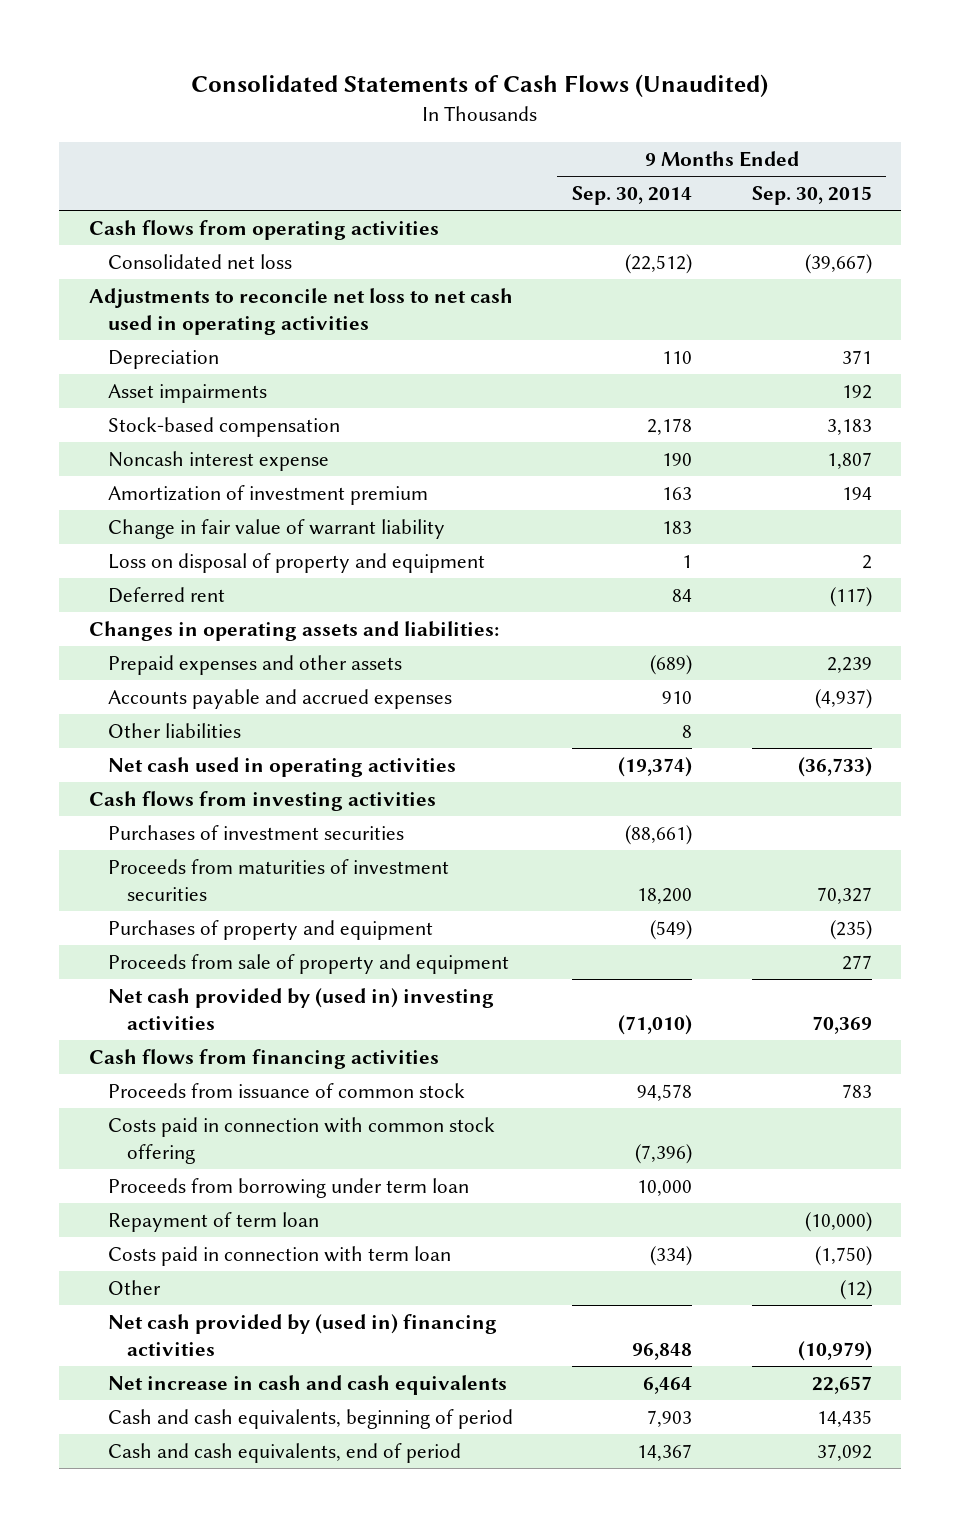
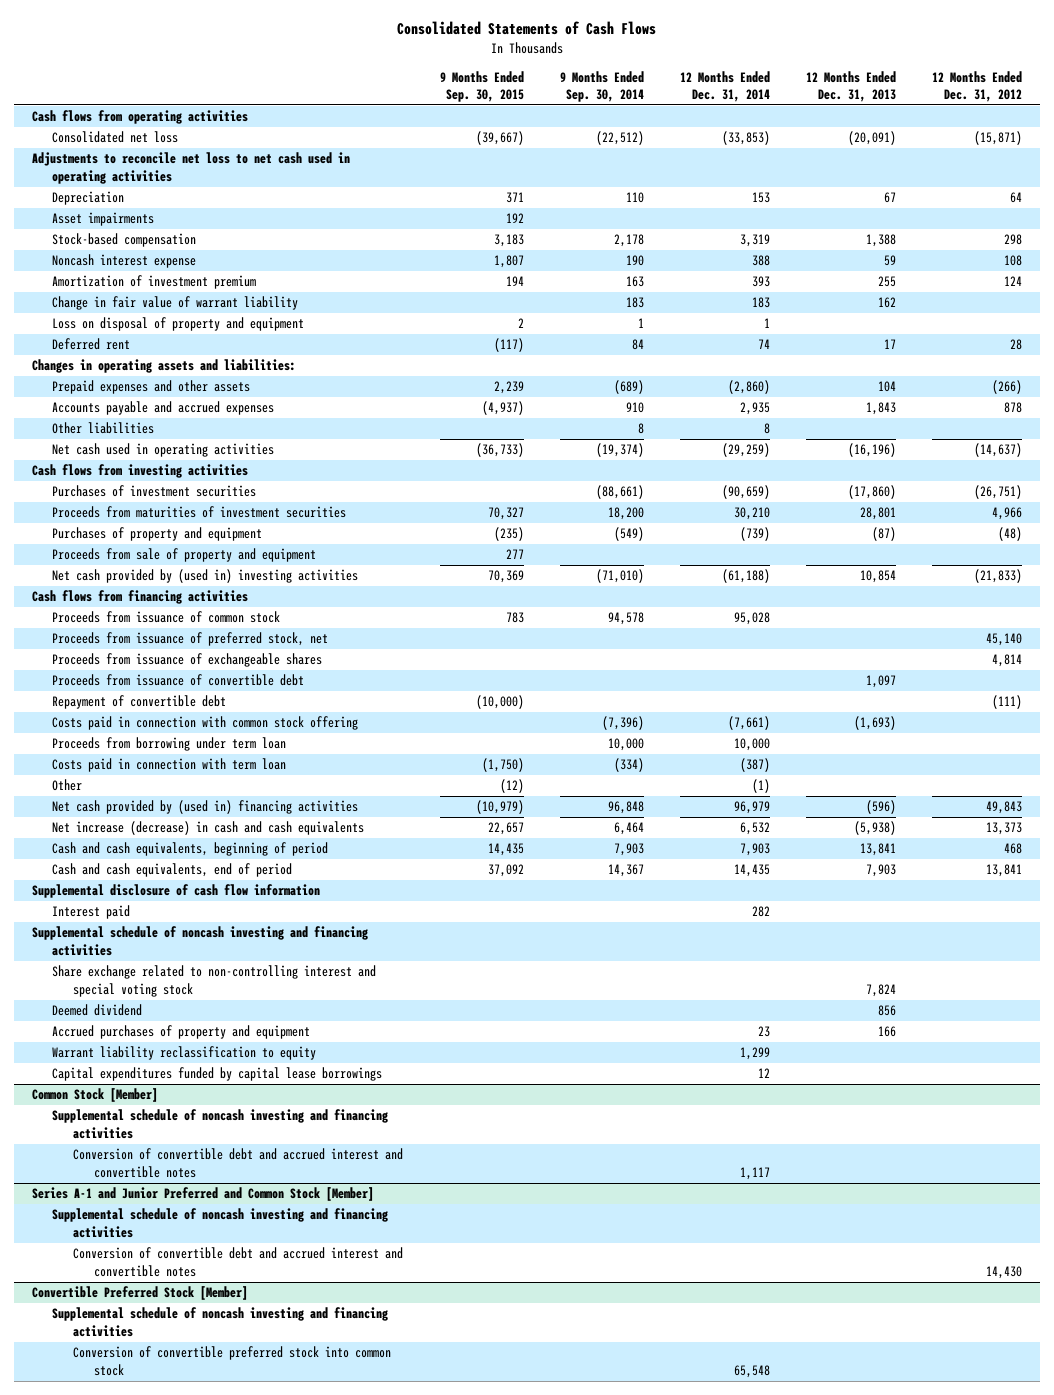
[191,73,769,97] Consolidated Statements of Cash Flows (Unaudited) -> [396,21,656,36] Consolidated Statements of Cash Flows
none -> [679,70,770,102] 12 Months Ended Dec. 31, 2014
none -> [805,70,896,102] 12 Months Ended Dec. 31, 2013
none -> [932,70,1023,102] 12 Months Ended Dec. 31, 2012
none -> [52,632,329,647] Proceeds from issuance of preferred stock, net
none -> [52,653,323,668] Proceeds from issuance of exchangeable shares
none -> [52,674,305,687] Proceeds from issuance of convertible debt
none -> [52,695,227,710] Repayment of convertible debt
[108,1212,320,1233] Repayment of term loan -> none
[108,1375,508,1396] Net increase in cash and cash equivalents -> [52,821,365,836] Net increase (decrease) in cash and cash equivalents
none -> [31,884,320,899] Supplemental disclosure of cash flow information
none -> [52,905,131,920] Interest paid
none -> [31,926,368,956] Supplemental schedule of noncash investing and financing activities
none -> [52,965,377,997] Share exchange related to non-controlling interest and special voting stock
none -> [52,1004,143,1017] Deemed dividend
none -> [52,1025,311,1040] Accrued purchases of property and equipment
none -> [52,1046,317,1061] Warrant liability reclassification to equity
none -> [52,1067,383,1082] Capital expenditures funded by capital lease borrowings
none -> [31,1088,158,1103] Common Stock [Member]
none -> [52,1109,389,1139] Supplemental schedule of noncash investing and financing activities
none -> [73,1148,404,1178] Conversion of convertible debt and accrued interest and convertible notes
none -> [31,1187,374,1202] Series A-1 and Junior Preferred and Common Stock [Member]
none -> [52,1208,389,1238] Supplemental schedule of noncash investing and financing activities
none -> [73,1247,404,1277] Conversion of convertible debt and accrued interest and convertible notes
none -> [31,1286,248,1301] Convertible Preferred Stock [Member]
none -> [52,1307,389,1337] Supplemental schedule of noncash investing and financing activities
none -> [73,1346,392,1376] Conversion of convertible preferred stock into common stock

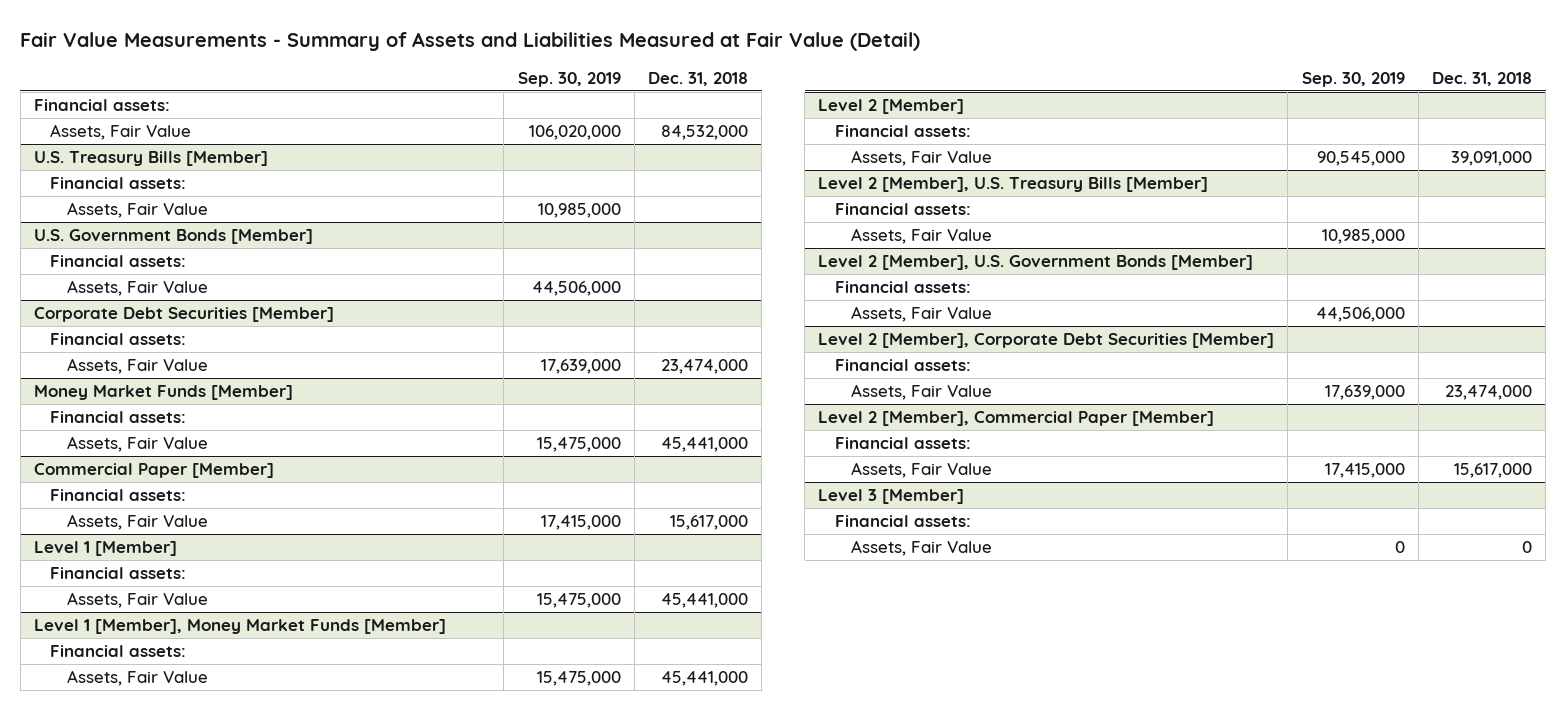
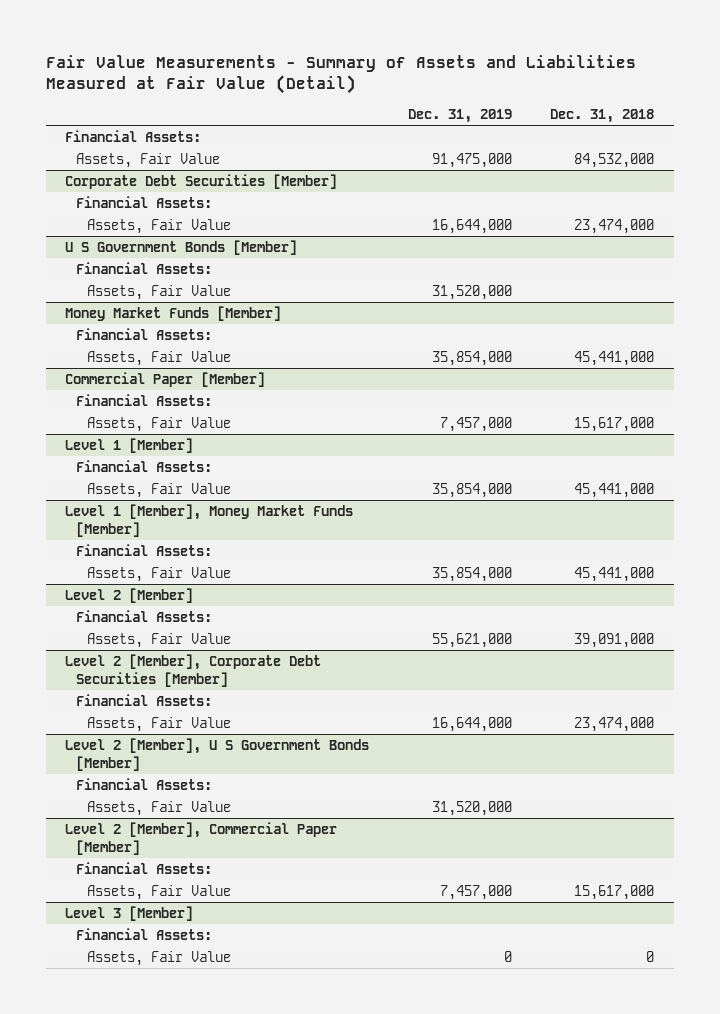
[517,71,621,87] Sep. 30, 2019 -> none
none -> [407,109,512,124] Dec. 31, 2019
[34,99,171,112] Financial assets: -> [65,129,202,142] Financial Assets:
[34,151,269,167] U.S. Treasury Bills [Member] -> none
[50,177,187,190] Financial assets: -> none
[66,202,208,219] Assets, Fair Value -> none
[34,229,314,245] U.S. Government Bonds [Member] -> none
[50,255,187,268] Financial assets: -> none
[66,280,208,297] Assets, Fair Value -> none
[50,333,187,346] Financial assets: -> [76,195,213,208] Financial Assets:
none -> [65,239,298,255] U S Government Bonds [Member]
none -> [76,261,213,274] Financial Assets:
none -> [87,284,232,300] Assets, Fair Value
[50,411,187,424] Financial assets: -> [76,327,213,340] Financial Assets:
[50,489,187,502] Financial assets: -> [76,393,213,406] Financial Assets:
[50,567,187,580] Financial assets: -> [76,459,213,472] Financial Assets:
[50,645,187,658] Financial assets: -> [76,543,213,556] Financial Assets:
[834,125,971,138] Financial assets: -> [76,609,213,622] Financial Assets:
[818,177,1209,193] Level 2 [Member], U.S. Treasury Bills [Member] -> none
[834,203,971,216] Financial assets: -> none
[850,228,992,245] Assets, Fair Value -> none
[818,255,1254,271] Level 2 [Member], U.S. Government Bonds [Member] -> none
[834,281,971,294] Financial assets: -> none
[850,306,992,323] Assets, Fair Value -> none
[834,359,971,372] Financial assets: -> [76,693,213,706] Financial Assets:
none -> [65,737,370,771] Level 2 [Member], U S Government Bonds [Member]
none -> [76,777,213,790] Financial Assets:
none -> [87,800,232,816] Assets, Fair Value
[834,437,971,450] Financial assets: -> [76,861,213,874] Financial Assets:
[834,515,971,528] Financial assets: -> [76,927,213,940] Financial Assets:

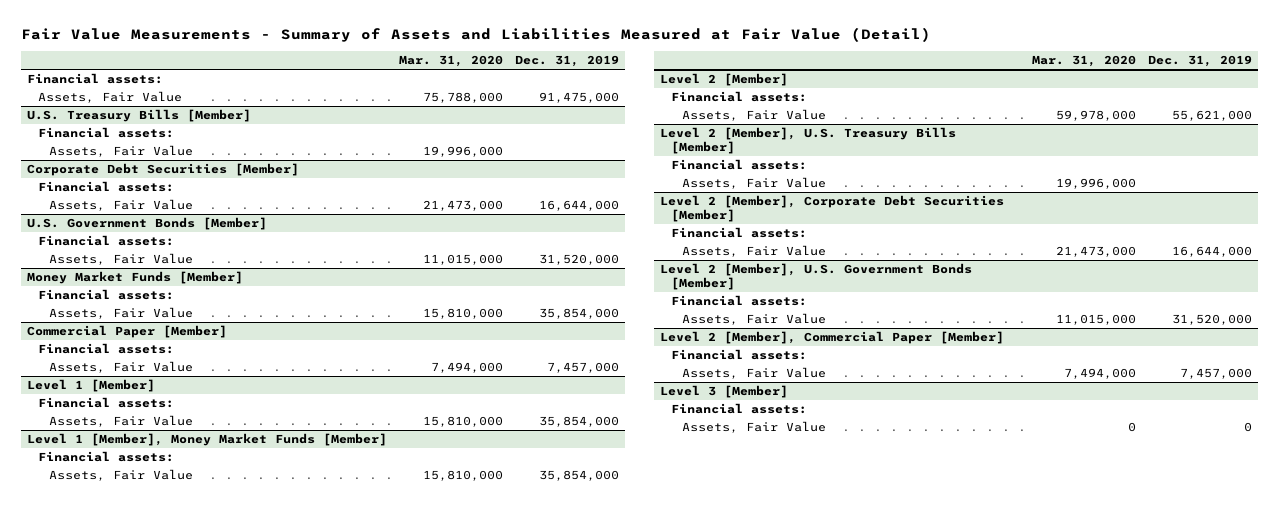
[550,109,655,124] Dec. 31, 2018 -> none
none -> [398,55,503,68] Mar. 31, 2020
[65,129,202,142] Financial Assets: -> [27,73,164,85] Financial assets:
none -> [27,109,252,123] U.S. Treasury Bills [Member]
none -> [38,127,175,139] Financial assets:
none -> [49,145,194,158] Assets, Fair Value
[76,195,213,208] Financial Assets: -> [38,181,175,193] Financial assets:
[65,239,298,255] U S Government Bonds [Member] -> [27,217,268,231] U.S. Government Bonds [Member]
[76,261,213,274] Financial Assets: -> [38,235,175,247] Financial assets:
[76,327,213,340] Financial Assets: -> [38,289,175,301] Financial assets:
[76,393,213,406] Financial Assets: -> [38,343,175,355] Financial assets:
[76,459,213,472] Financial Assets: -> [38,397,175,409] Financial assets:
[76,543,213,556] Financial Assets: -> [38,451,175,463] Financial assets:
[76,609,213,622] Financial Assets: -> [671,91,808,103] Financial assets:
none -> [660,127,957,155] Level 2 [Member], U.S. Treasury Bills [Member]
none -> [671,159,808,171] Financial assets:
none -> [682,177,827,190] Assets, Fair Value
[76,693,213,706] Financial Assets: -> [671,227,808,239] Financial assets:
[65,737,370,771] Level 2 [Member], U S Government Bonds [Member] -> [660,263,973,291] Level 2 [Member], U.S. Government Bonds [Member]
[76,777,213,790] Financial Assets: -> [671,295,808,307] Financial assets:
[76,861,213,874] Financial Assets: -> [671,349,808,361] Financial assets:
[76,927,213,940] Financial Assets: -> [671,403,808,415] Financial assets:

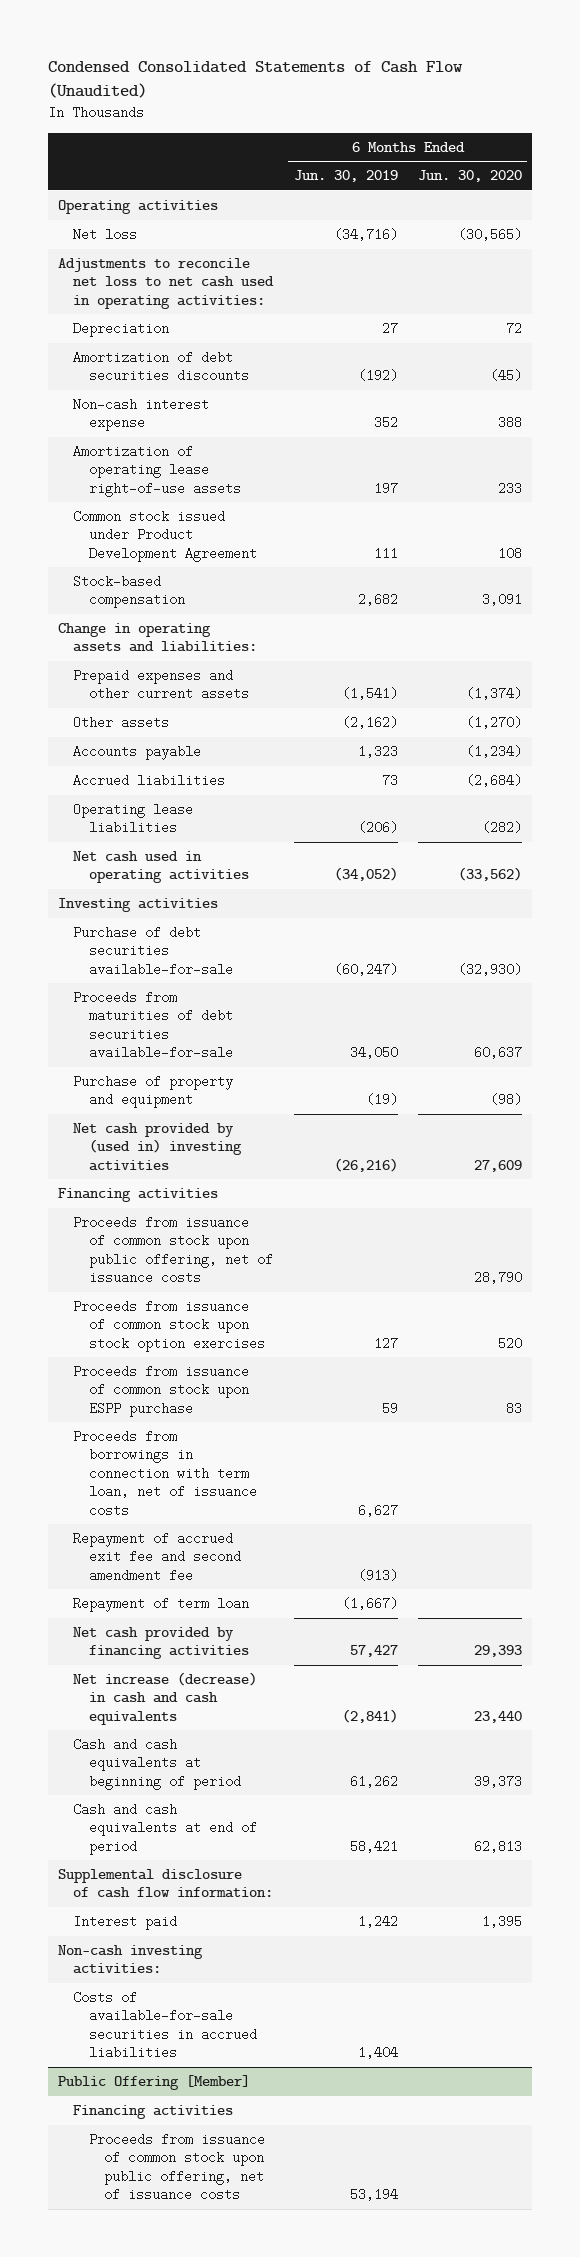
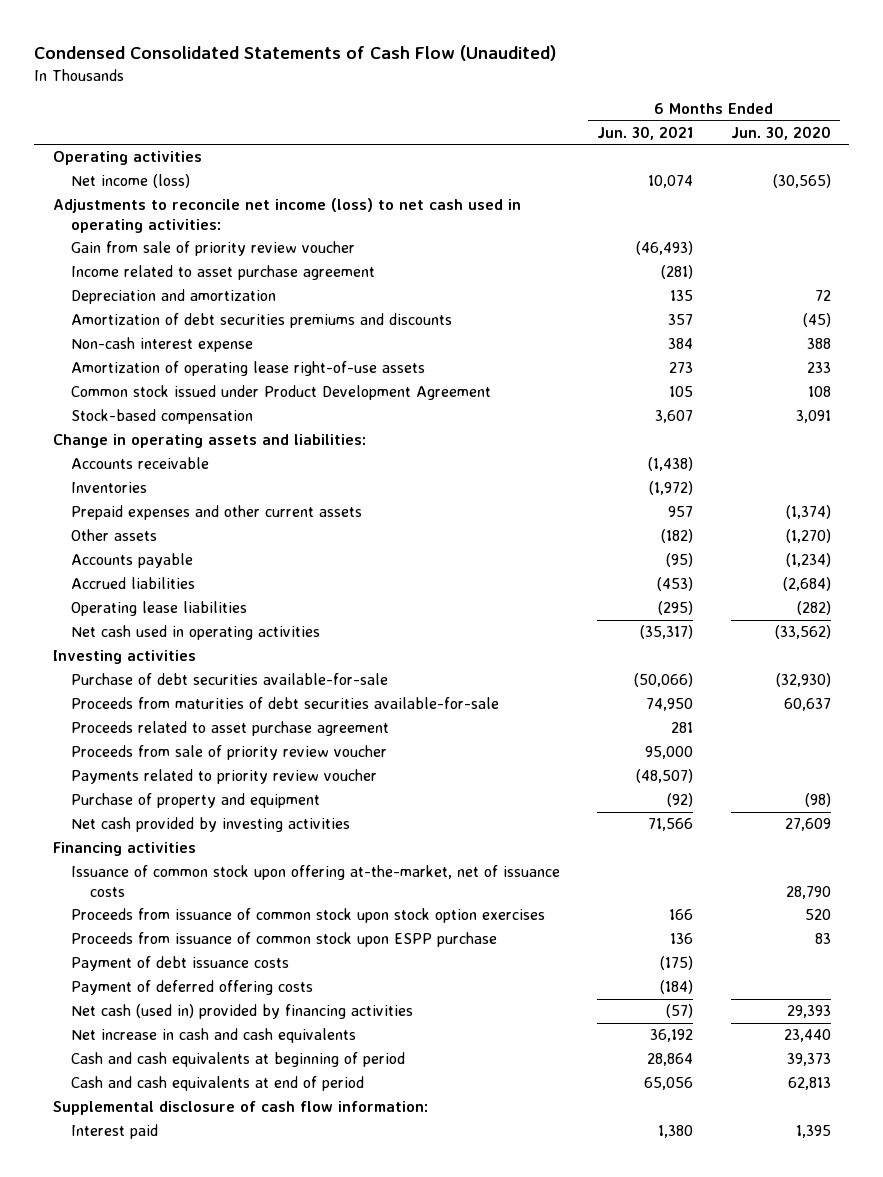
[293,170,398,183] Jun. 30, 2019 -> none
none -> [597,125,694,140] Jun. 30, 2021
[73,322,170,338] Depreciation -> none
[73,228,138,242] Net loss -> [71,174,191,189] Net income (loss)
[57,258,275,309] Adjustments to reconcile net loss to net cash used in operating activities: -> [52,198,521,233] Adjustments to reconcile net income (loss) to net cash used in operating activities:
none -> [71,241,356,257] Gain from sale of priority review voucher
none -> [71,265,376,281] Income related to asset purchase agreement
none -> [71,289,277,305] Depreciation and amortization
[73,351,249,383] Amortization of debt securities discounts -> [71,313,453,329] Amortization of debt securities premiums and discounts
none -> [71,457,210,470] Accounts receivable
none -> [71,482,148,494] Inventories
none -> [71,721,390,737] Proceeds related to asset purchase agreement
none -> [71,745,388,761] Proceeds from sale of priority review voucher
none -> [71,769,378,785] Payments related to priority review voucher
[73,1123,242,1171] Net cash provided by (used in) investing activities -> [71,817,351,833] Net cash provided by investing activities
[73,1216,273,1285] Proceeds from issuance of common stock upon public offering, net of issuance costs -> [71,865,561,897] Issuance of common stock upon offering at-the-market, net of issuance costs
[73,1430,257,1517] Proceeds from borrowings in connection with term loan, net of issuance costs -> none
[73,1532,241,1582] Repayment of accrued exit fee and second amendment fee -> none
[73,1597,250,1613] Repayment of term loan -> none
none -> [71,956,290,972] Payment of debt issuance costs
none -> [71,980,314,996] Payment of deferred offering costs
[73,1627,249,1660] Net cash provided by financing activities -> [71,1004,414,1020] Net cash (used in) provided by financing activities
[73,1672,258,1725] Net increase (decrease) in cash and cash equivalents -> [71,1028,357,1044] Net increase in cash and cash equivalents
[57,1945,203,1975] Non-cash investing activities: -> none
[73,1991,257,2060] Costs of available-for-sale securities in accrued liabilities -> none
[57,2075,250,2091] Public Offering [Member] -> none
[73,2105,234,2120] Financing activities -> none
[88,2133,265,2202] Proceeds from issuance of common stock upon public offering, net of issuance costs -> none

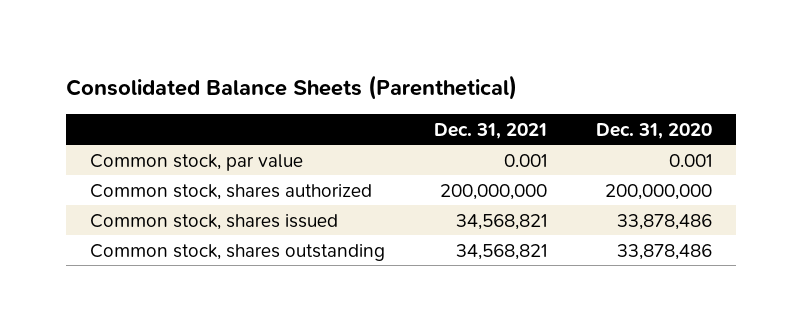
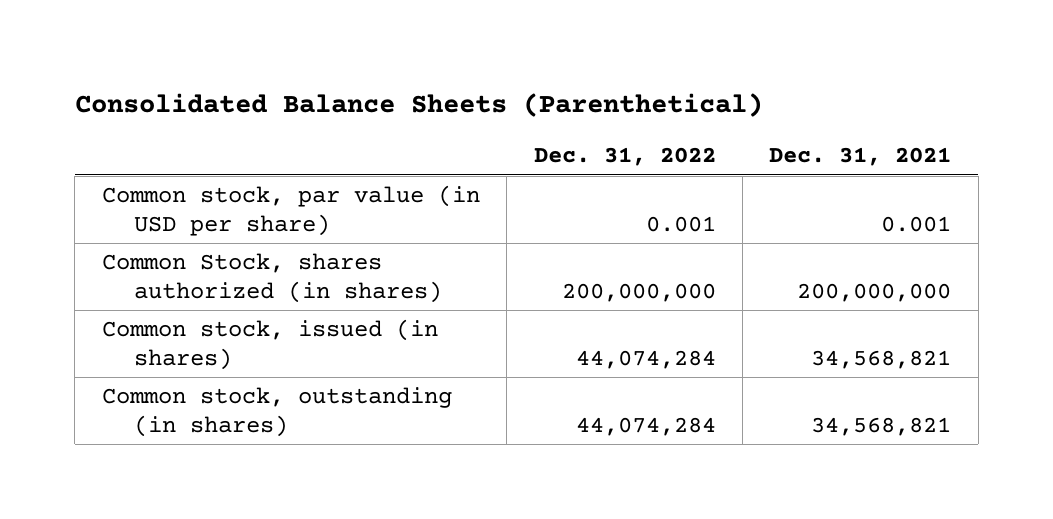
[595,122,712,139] Dec. 31, 2020 -> none
none -> [533,147,716,167] Dec. 31, 2022
[89,153,303,171] Common stock, par value -> [101,185,480,236] Common stock, par value (in USD per share)
[89,183,372,200] Common stock, shares authorized -> [101,253,443,303] Common Stock, shares authorized (in shares)
[89,213,338,230] Common stock, shares issued -> [101,319,438,370] Common stock, issued (in shares)
[89,243,385,261] Common stock, shares outstanding -> [101,387,452,437] Common stock, outstanding (in shares)

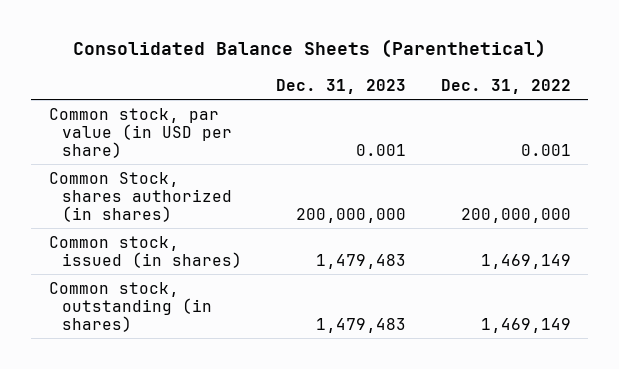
[769,147,952,167] Dec. 31, 2021 -> none
none -> [276,78,407,94] Dec. 31, 2023
[575,349,716,369] 44,074,284 -> [480,253,571,269] 1,469,149
[575,416,716,436] 44,074,284 -> [480,317,571,333] 1,469,149

